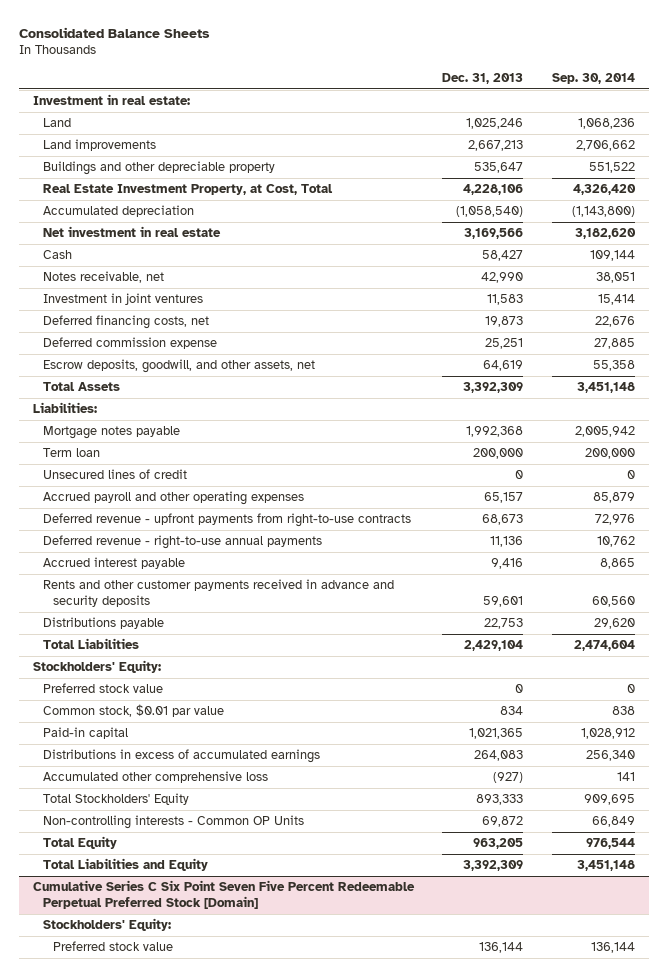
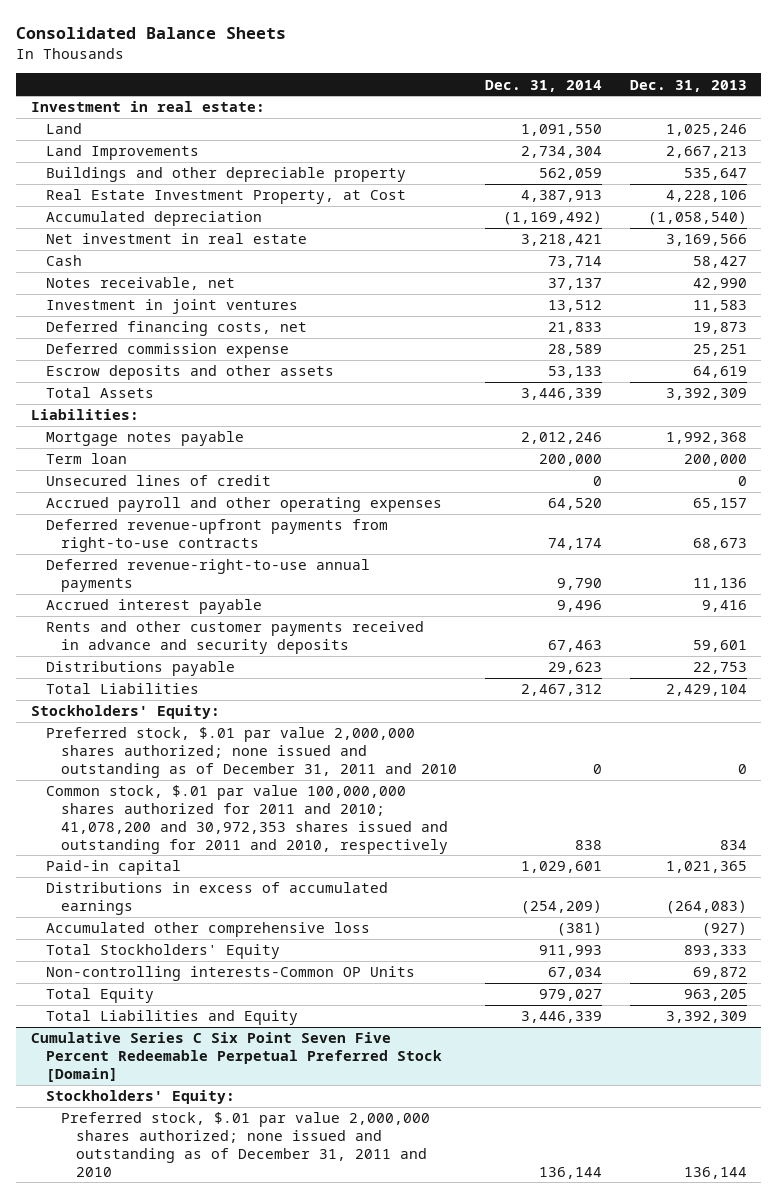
[551,72,635,84] Sep. 30, 2014 -> none
none -> [484,79,602,92] Dec. 31, 2014
[43,139,157,152] Land improvements -> [45,145,199,161] Land Improvements
[43,184,334,196] Real Estate Investment Property, at Cost, Total -> [45,189,406,205] Real Estate Investment Property, at Cost
[43,359,316,374] Escrow deposits, goodwill, and other assets, net -> [45,365,334,381] Escrow deposits and other assets
[43,513,412,528] Deferred revenue - upfront payments from right-to-use contracts -> [45,519,388,553] Deferred revenue-upfront payments from right-to-use contracts
[43,535,323,550] Deferred revenue - right-to-use annual payments -> [45,559,370,593] Deferred revenue-right-to-use annual payments
[43,683,164,694] Preferred stock value -> [45,727,457,778] Preferred stock, $.01 par value 2,000,000 shares authorized; none issued and outstanding as of December 31, 2011 and 2010
[43,704,225,718] Common stock, $0.01 par value -> [45,785,448,854] Common stock, $.01 par value 100,000,000 shares authorized for 2011 and 2010; 41,078,200 and 30,972,353 shares issued and outstanding for 2011 and 2010, respectively
[474,750,524,762] 264,083 -> [666,900,748,915] (264,083)
[43,815,305,830] Non-controlling interests - Common OP Units -> [45,966,415,982] Non-controlling interests-Common OP Units
[53,941,174,952] Preferred stock value -> [60,1112,430,1177] Preferred stock, $.01 par value 2,000,000 shares authorized; none issued and outstanding as of December 31, 2011 and 2010

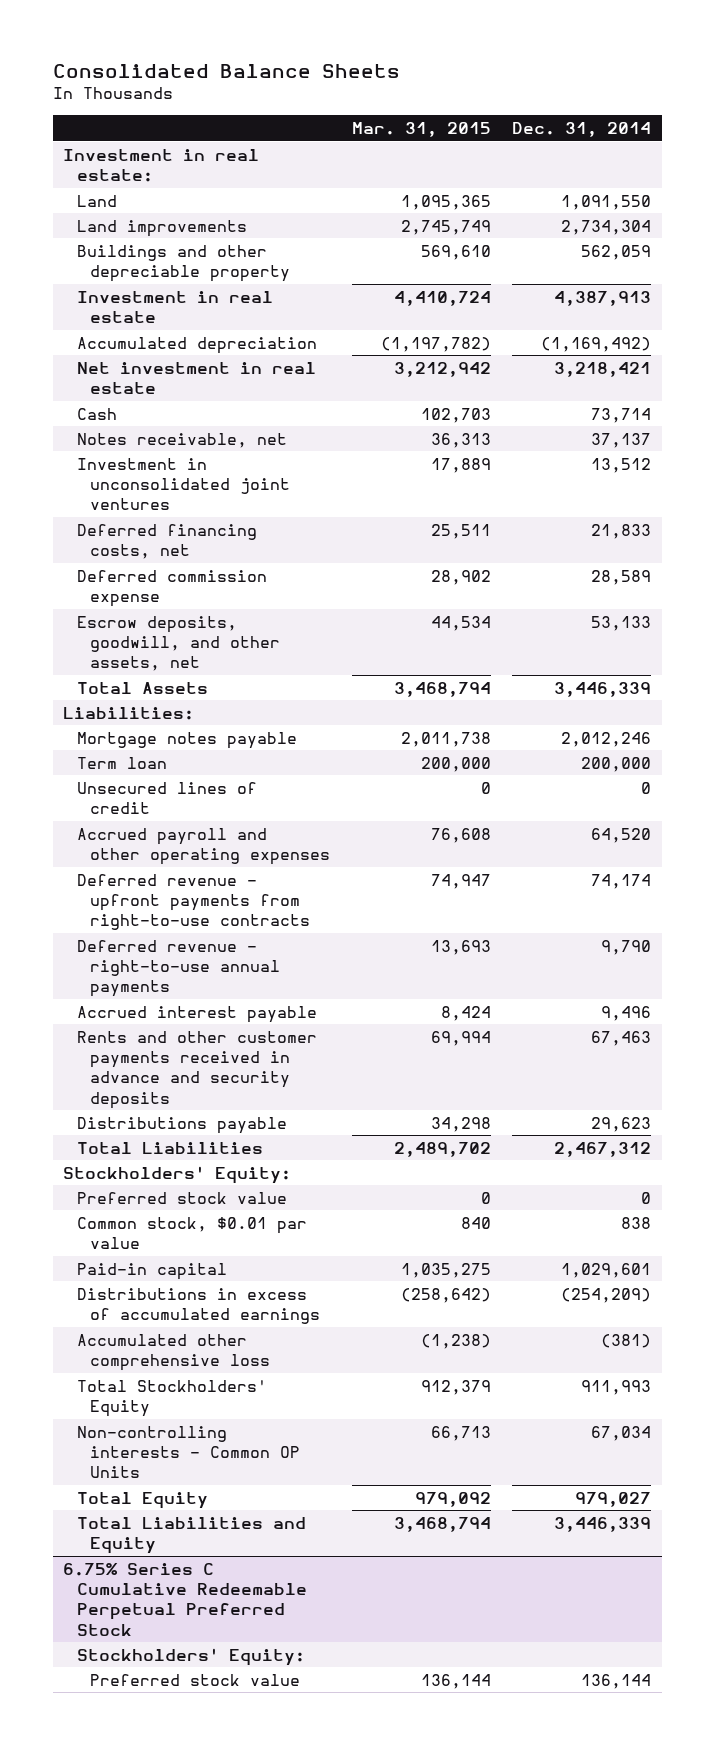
[630,79,748,92] Dec. 31, 2013 -> none
none -> [351,122,491,138] Mar. 31, 2015
[45,145,199,161] Land Improvements -> [76,219,247,237] Land improvements
[45,189,406,205] Real Estate Investment Property, at Cost -> [76,290,273,324] Investment in real estate
[45,299,298,315] Investment in joint ventures -> [76,457,290,511] Investment in unconsolidated joint ventures
[45,365,334,381] Escrow deposits and other assets -> [76,615,280,672] Escrow deposits, goodwill, and other assets, net
[45,519,388,553] Deferred revenue-upfront payments from right-to-use contracts -> [76,873,310,931] Deferred revenue - upfront payments from right-to-use contracts
[45,559,370,593] Deferred revenue-right-to-use annual payments -> [76,939,280,998] Deferred revenue - right-to-use annual payments
[45,727,457,778] Preferred stock, $.01 par value 2,000,000 shares authorized; none issued and outstanding as of December 31, 2011 and 2010 -> [76,1191,287,1204] Preferred stock value
[45,785,448,854] Common stock, $.01 par value 100,000,000 shares authorized for 2011 and 2010; 41,078,200 and 30,972,353 shares issued and outstanding for 2011 and 2010, respectively -> [76,1216,307,1250] Common stock, $0.01 par value
[45,966,415,982] Non-controlling interests-Common OP Units -> [76,1425,300,1479] Non-controlling interests - Common OP Units
[30,1032,442,1082] Cumulative Series C Six Point Seven Five Percent Redeemable Perpetual Preferred Stock [Domain] -> none
none -> [63,1562,307,1636] 6.75% Series C Cumulative Redeemable Perpetual Preferred Stock
[60,1112,430,1177] Preferred stock, $.01 par value 2,000,000 shares authorized; none issued and outstanding as of December 31, 2011 and 2010 -> [89,1673,300,1686] Preferred stock value

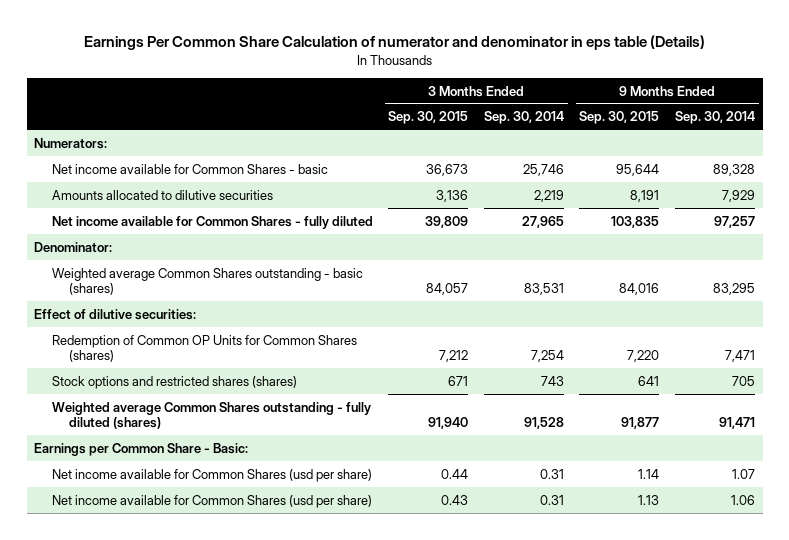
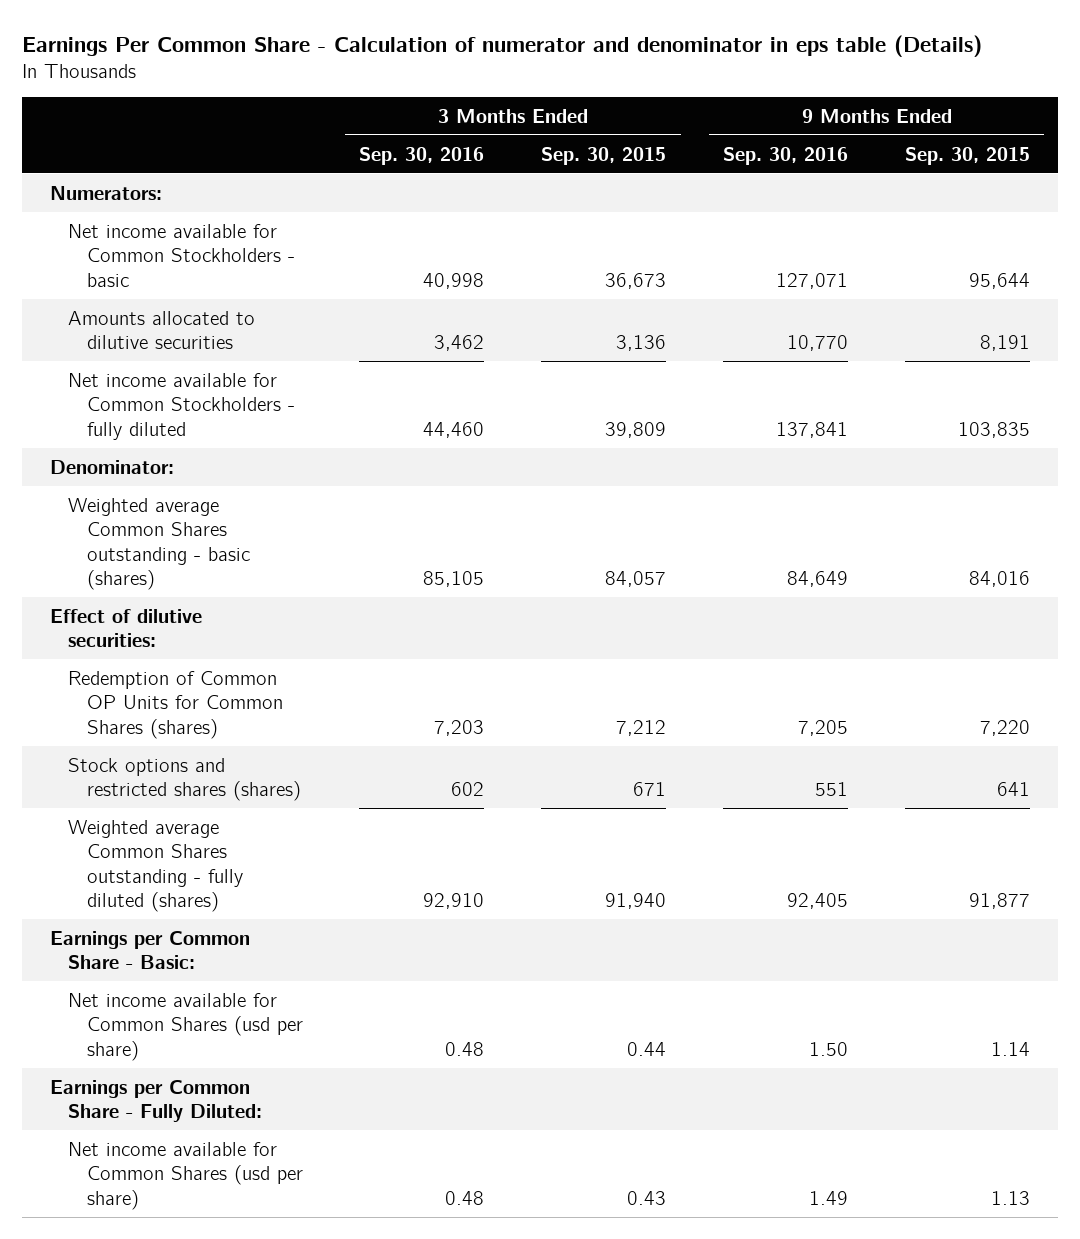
[83,35,705,51] Earnings Per Common Share Calculation of numerator and denominator in eps table (Details) -> [21,34,982,57] Earnings Per Common Share - Calculation of numerator and denominator in eps table (Details)
[483,111,564,125] Sep. 30, 2014 -> none
[675,111,756,125] Sep. 30, 2014 -> none
none -> [359,146,485,165] Sep. 30, 2016
none -> [723,146,849,165] Sep. 30, 2016
[51,163,328,174] Net income available for Common Shares - basic -> [68,223,295,287] Net income available for Common Stockholders - basic
[51,215,373,229] Net income available for Common Shares - fully diluted -> [68,372,295,440] Net income available for Common Stockholders - fully diluted
none -> [49,1079,263,1123] Earnings per Common Share - Fully Diluted:

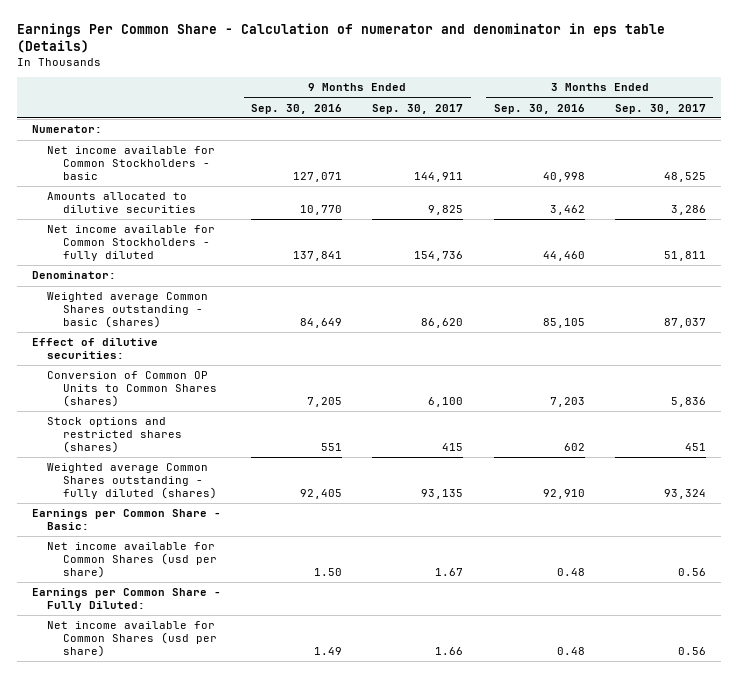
[541,146,667,165] Sep. 30, 2015 -> none
[905,146,1031,165] Sep. 30, 2015 -> none
none -> [372,103,464,114] Sep. 30, 2017
none -> [614,103,706,114] Sep. 30, 2017
[49,185,162,200] Numerators: -> [31,125,102,134] Numerator:
[68,670,283,739] Redemption of Common OP Units for Common Shares (shares) -> [47,371,217,407] Conversion of Common OP Units to Common Shares (shares)

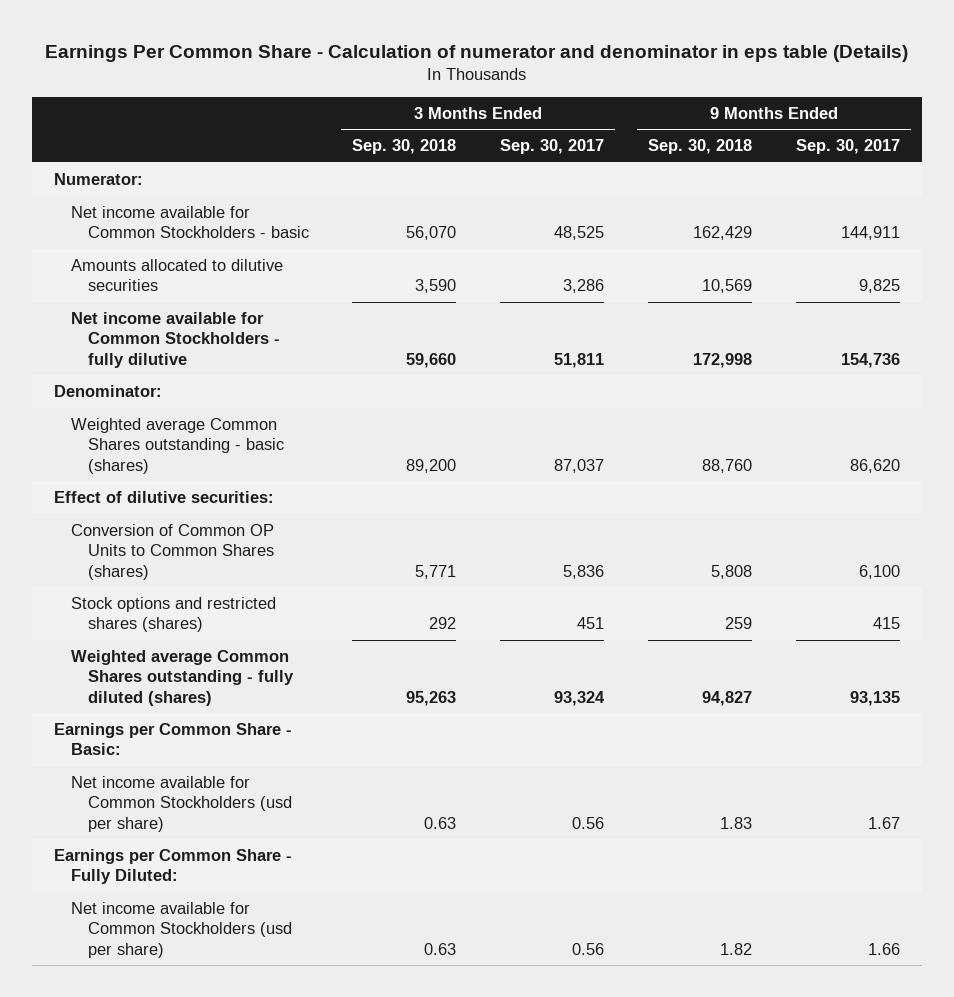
[251,103,343,114] Sep. 30, 2016 -> none
[493,103,585,114] Sep. 30, 2016 -> none
none -> [352,139,457,155] Sep. 30, 2018
none -> [648,139,753,155] Sep. 30, 2018
[47,225,216,261] Net income available for Common Stockholders - fully diluted -> [70,311,280,368] Net income available for Common Stockholders - fully dilutive
[47,542,217,578] Net income available for Common Shares (usd per share) -> [70,775,292,832] Net income available for Common Stockholders (usd per share)
[47,621,217,657] Net income available for Common Shares (usd per share) -> [70,901,292,958] Net income available for Common Stockholders (usd per share)

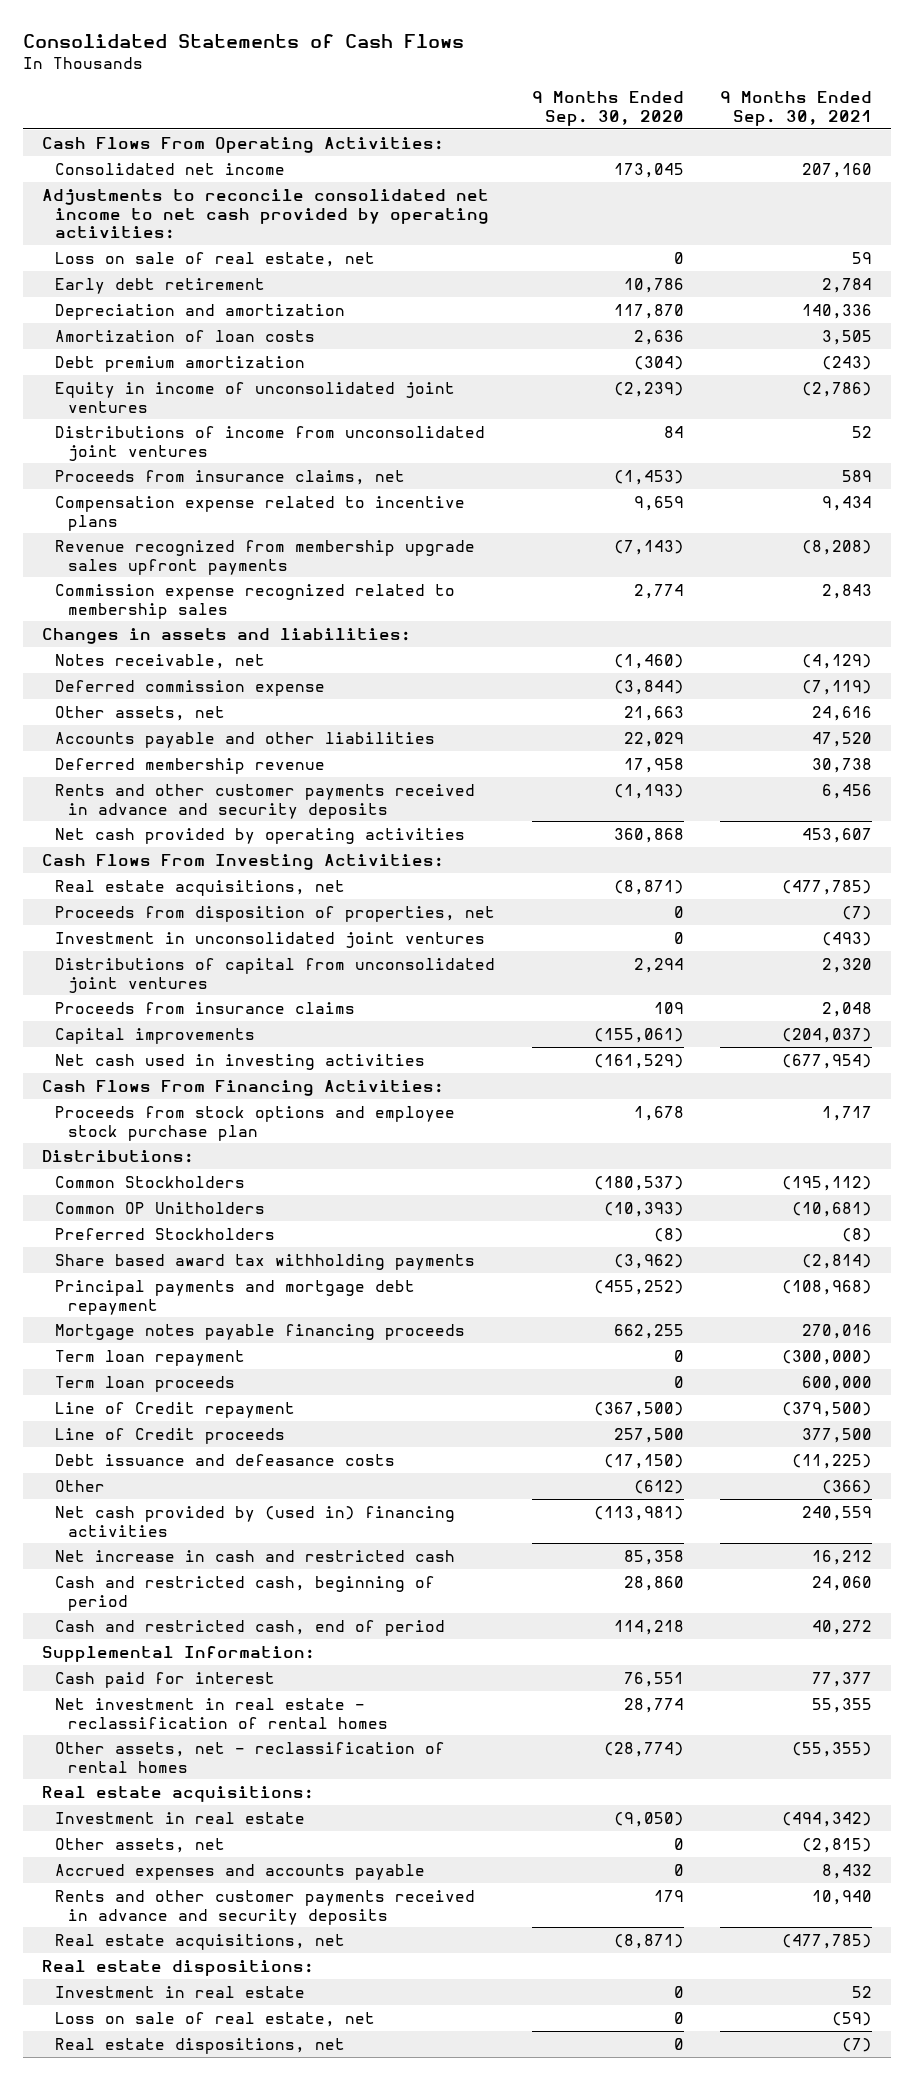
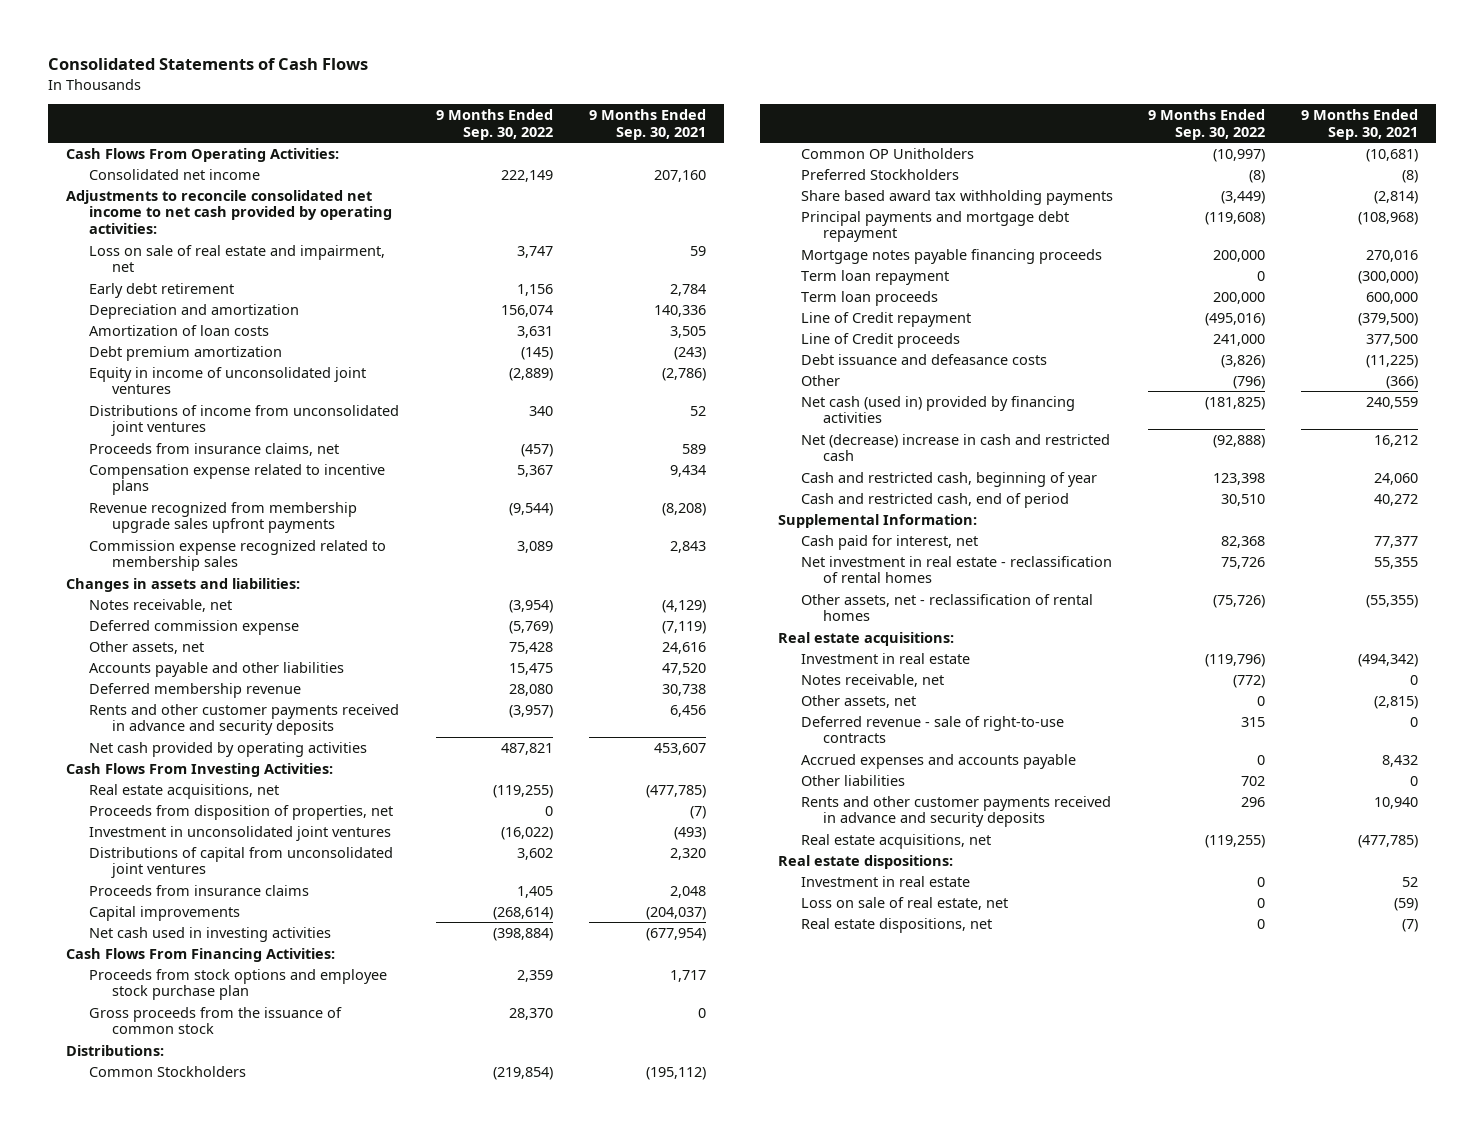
[531,91,684,127] 9 Months Ended Sep. 30, 2020 -> none
none -> [436,109,554,140] 9 Months Ended Sep. 30, 2022
[55,251,376,267] Loss on sale of real estate, net -> [88,244,385,273] Loss on sale of real estate and impairment, net
none -> [88,1006,342,1035] Gross proceeds from the issuance of common stock
[55,1505,456,1537] Net cash provided by (used in) financing activities -> [800,395,1075,424] Net cash (used in) provided by financing activities
[55,1549,456,1562] Net increase in cash and restricted cash -> [800,433,1110,462] Net (decrease) increase in cash and restricted cash
[55,1575,436,1611] Cash and restricted cash, beginning of period -> [800,471,1097,487] Cash and restricted cash, beginning of year
[55,1671,276,1688] Cash paid for interest -> [800,534,978,550] Cash paid for interest, net
none -> [800,673,944,687] Notes receivable, net
none -> [800,715,1064,744] Deferred revenue - sale of right-to-use contracts
none -> [800,774,905,786] Other liabilities

